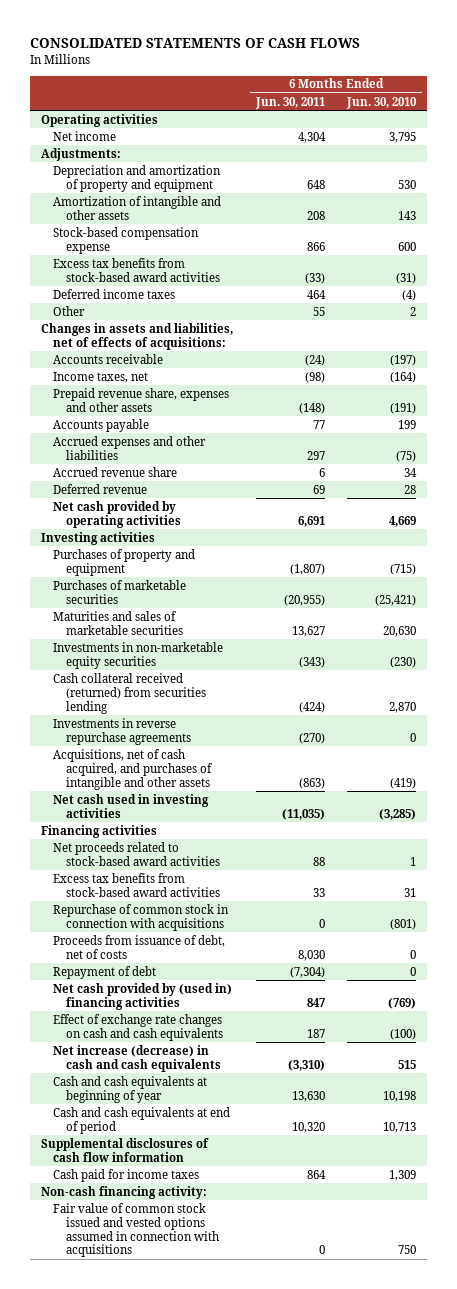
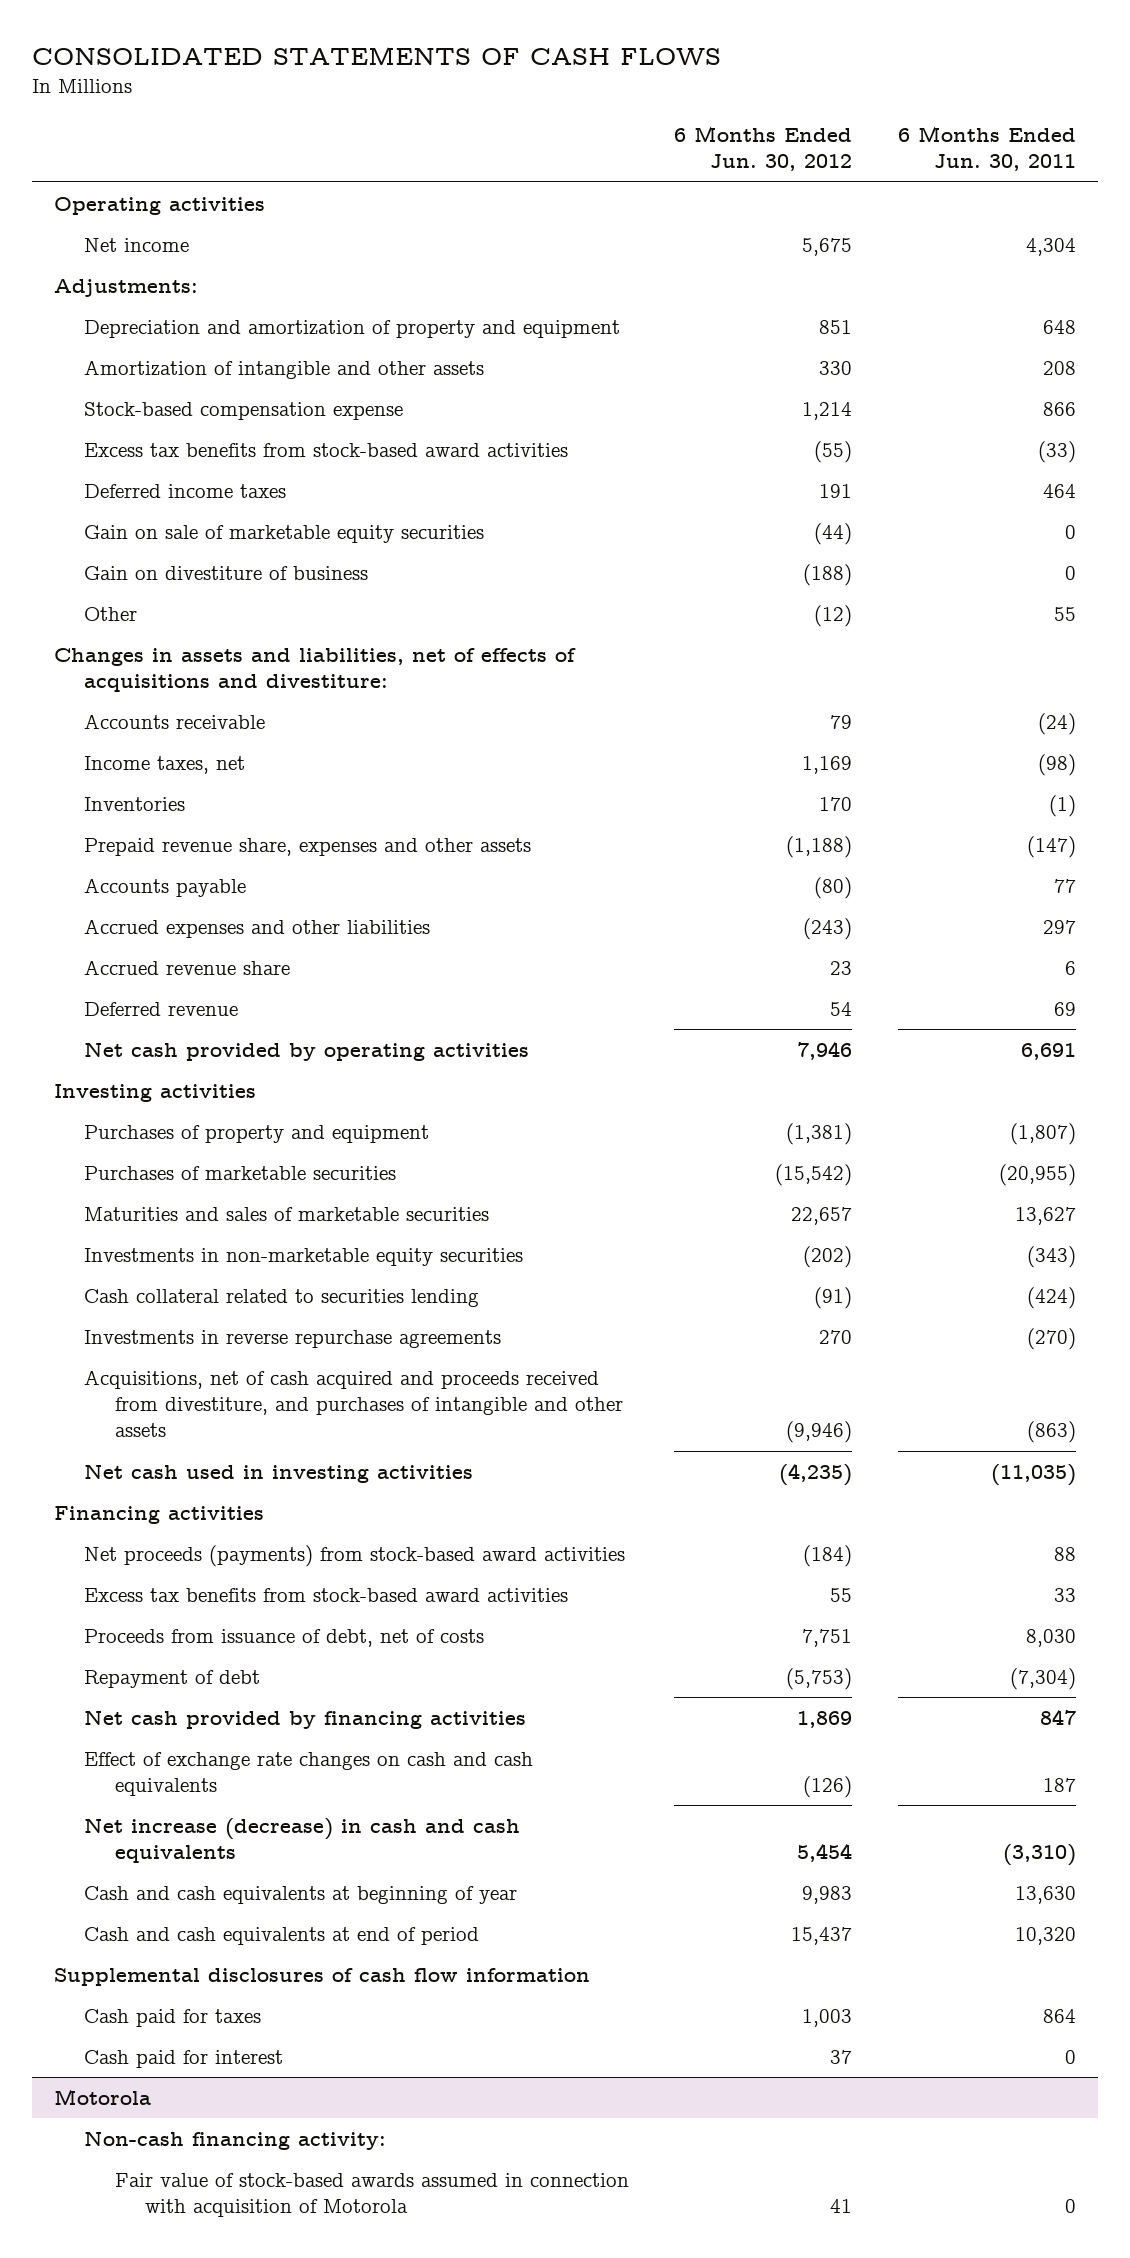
[345,96,417,109] Jun. 30, 2010 -> none
none -> [674,126,853,172] 6 Months Ended Jun. 30, 2012
none -> [84,524,485,543] Gain on sale of marketable equity securities
none -> [84,565,369,580] Gain on divestiture of business
[41,322,234,350] Changes in assets and liabilities, net of effects of acquisitions: -> [54,647,577,693] Changes in assets and liabilities, net of effects of acquisitions and divestiture:
none -> [84,796,186,811] Inventories
[298,402,325,414] (148) -> [1026,835,1076,858] (147)
[53,672,206,714] Cash collateral received (returned) from securities lending -> [84,1288,480,1307] Cash collateral related to securities lending
[53,748,213,790] Acquisitions, net of cash acquired, and purchases of intangible and other assets -> [84,1369,623,1438] Acquisitions, net of cash acquired and proceeds received from divestiture, and purchases of intangible and other assets
[53,841,220,866] Net proceeds related to stock-based award activities -> [84,1544,626,1567] Net proceeds (payments) from stock-based award activities
[53,903,230,931] Repurchase of common stock in connection with acquisitions -> none
[53,982,233,1010] Net cash provided by (used in) financing activities -> [84,1709,527,1729] Net cash provided by financing activities
[53,1168,200,1182] Cash paid for income taxes -> [84,2008,262,2027] Cash paid for taxes
none -> [84,2049,284,2068] Cash paid for interest
none -> [54,2088,152,2105] Motorola
[53,1202,219,1258] Fair value of common stock issued and vested options assumed in connection with acquisitions -> [114,2172,629,2218] Fair value of stock-based awards assumed in connection with acquisition of Motorola

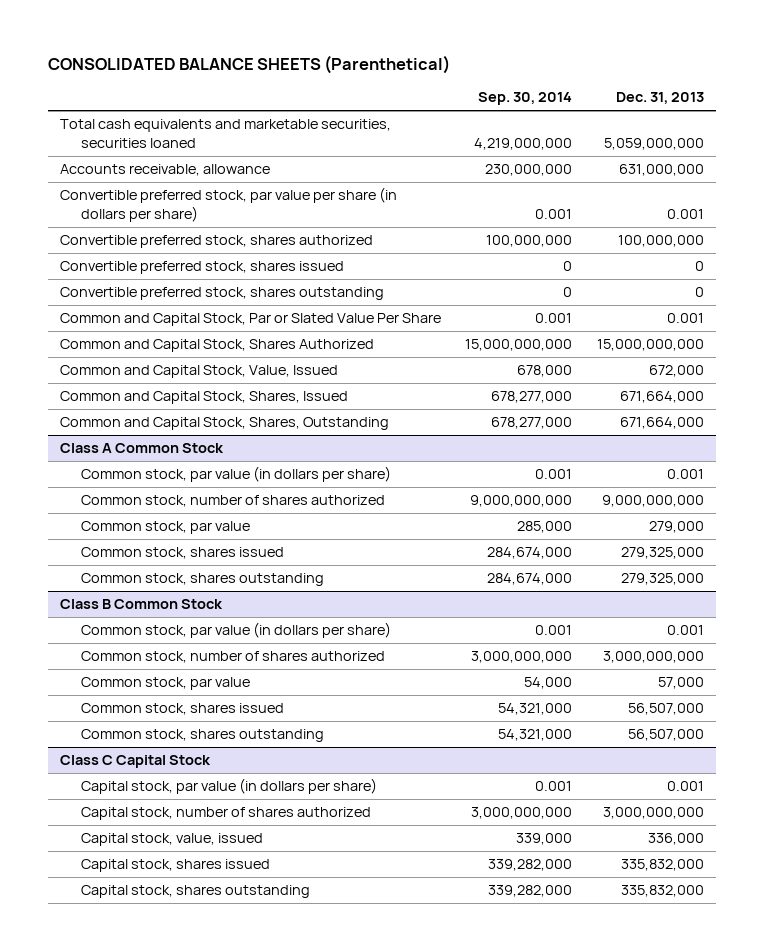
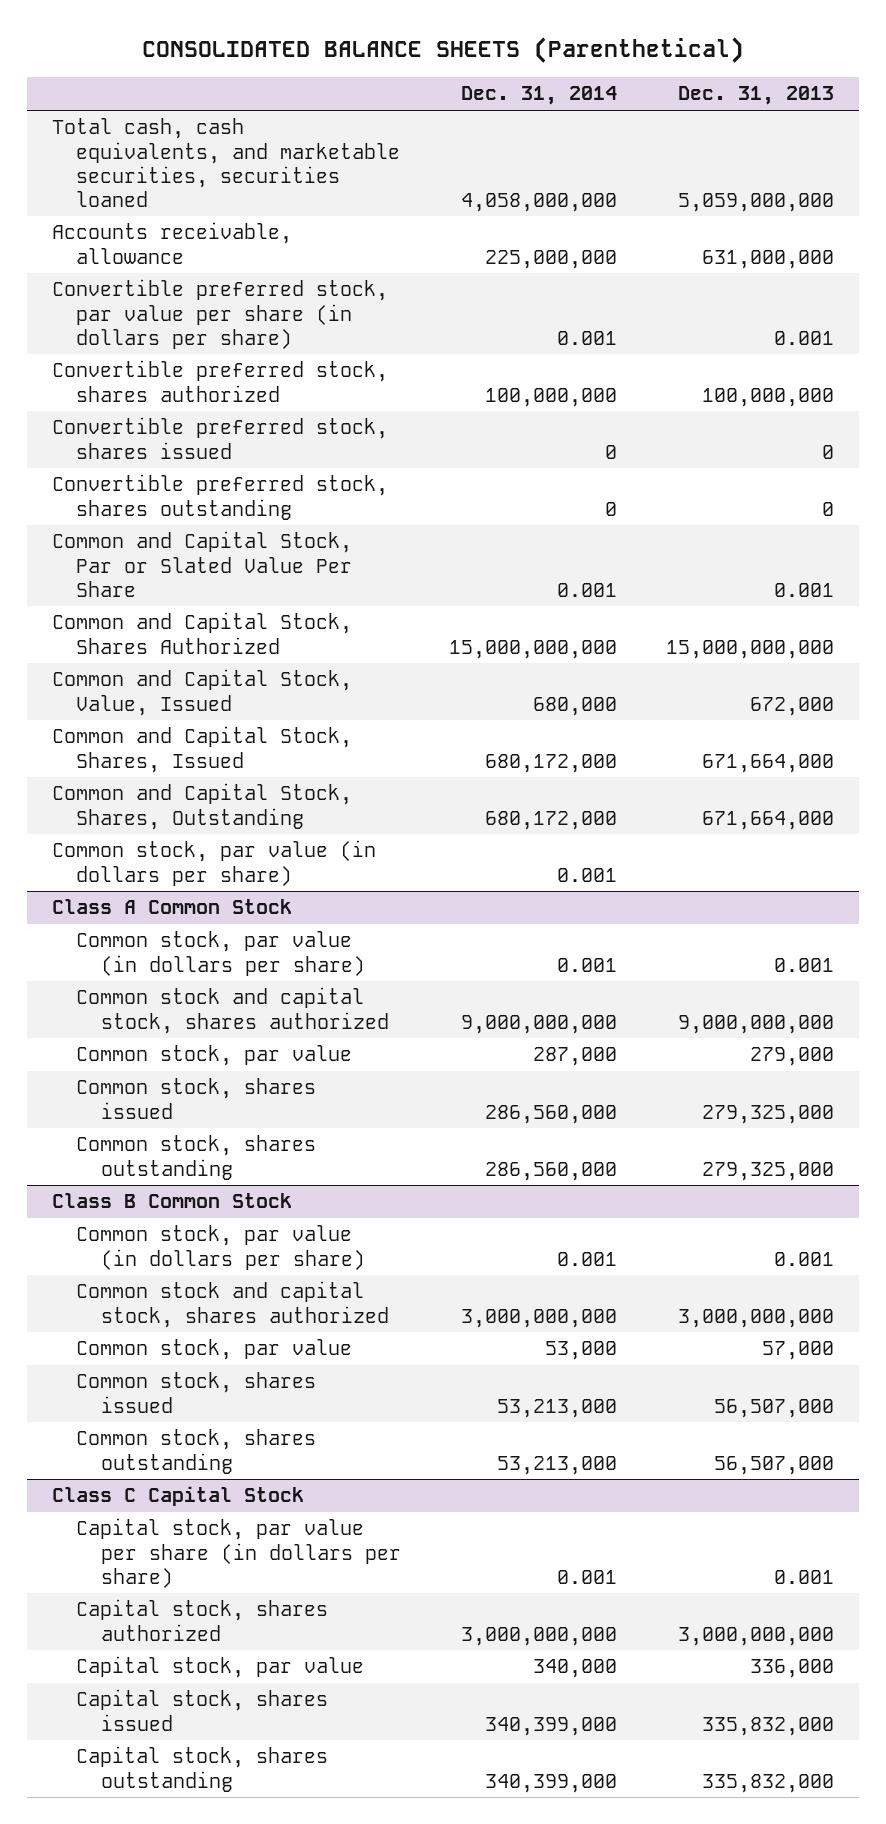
[478,92,573,106] Sep. 30, 2014 -> none
none -> [461,86,618,106] Dec. 31, 2014
[59,119,391,148] Total cash equivalents and marketable securities, securities loaned -> [51,118,401,207] Total cash, cash equivalents, and marketable securities, securities loaned
none -> [51,840,376,886] Common stock, par value (in dollars per share)
[80,495,385,508] Common stock, number of shares authorized -> [76,987,389,1034] Common stock and capital stock, shares authorized
[80,651,385,664] Common stock, number of shares authorized -> [76,1281,389,1328] Common stock and capital stock, shares authorized
[80,778,377,795] Capital stock, par value (in dollars per share) -> [76,1518,401,1588] Capital stock, par value per share (in dollars per share)
[80,807,371,821] Capital stock, number of shares authorized -> [76,1599,329,1641] Capital stock, shares authorized
[80,833,263,847] Capital stock, value, issued -> [76,1656,365,1679] Capital stock, par value

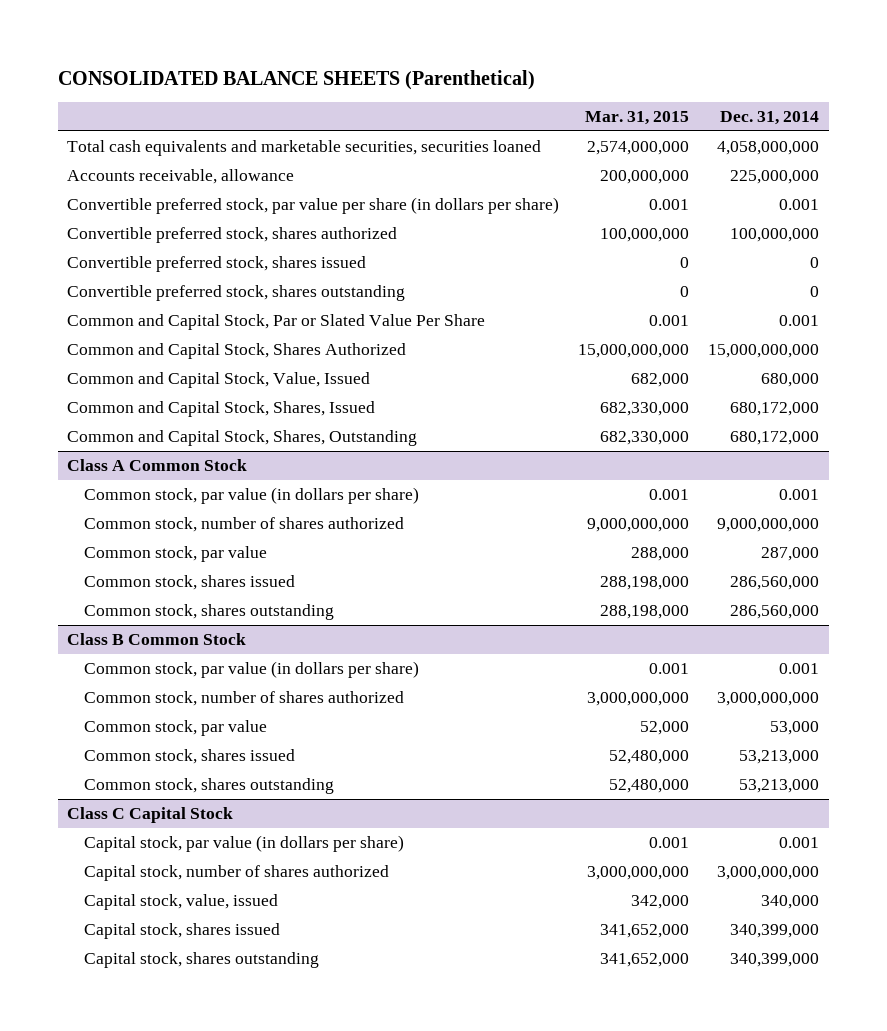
[678,86,835,106] Dec. 31, 2013 -> none
none -> [585,110,690,125] Mar. 31, 2015
[51,118,401,207] Total cash, cash equivalents, and marketable securities, securities loaned -> [67,139,542,156] Total cash equivalents and marketable securities, securities loaned
[51,840,376,886] Common stock, par value (in dollars per share) -> none
[76,987,389,1034] Common stock and capital stock, shares authorized -> [83,516,404,532] Common stock, number of shares authorized
[76,1281,389,1328] Common stock and capital stock, shares authorized -> [83,690,404,706] Common stock, number of shares authorized
[76,1518,401,1588] Capital stock, par value per share (in dollars per share) -> [83,834,404,852] Capital stock, par value (in dollars per share)
[76,1599,329,1641] Capital stock, shares authorized -> [83,864,389,881] Capital stock, number of shares authorized
[76,1656,365,1679] Capital stock, par value -> [83,893,278,910] Capital stock, value, issued

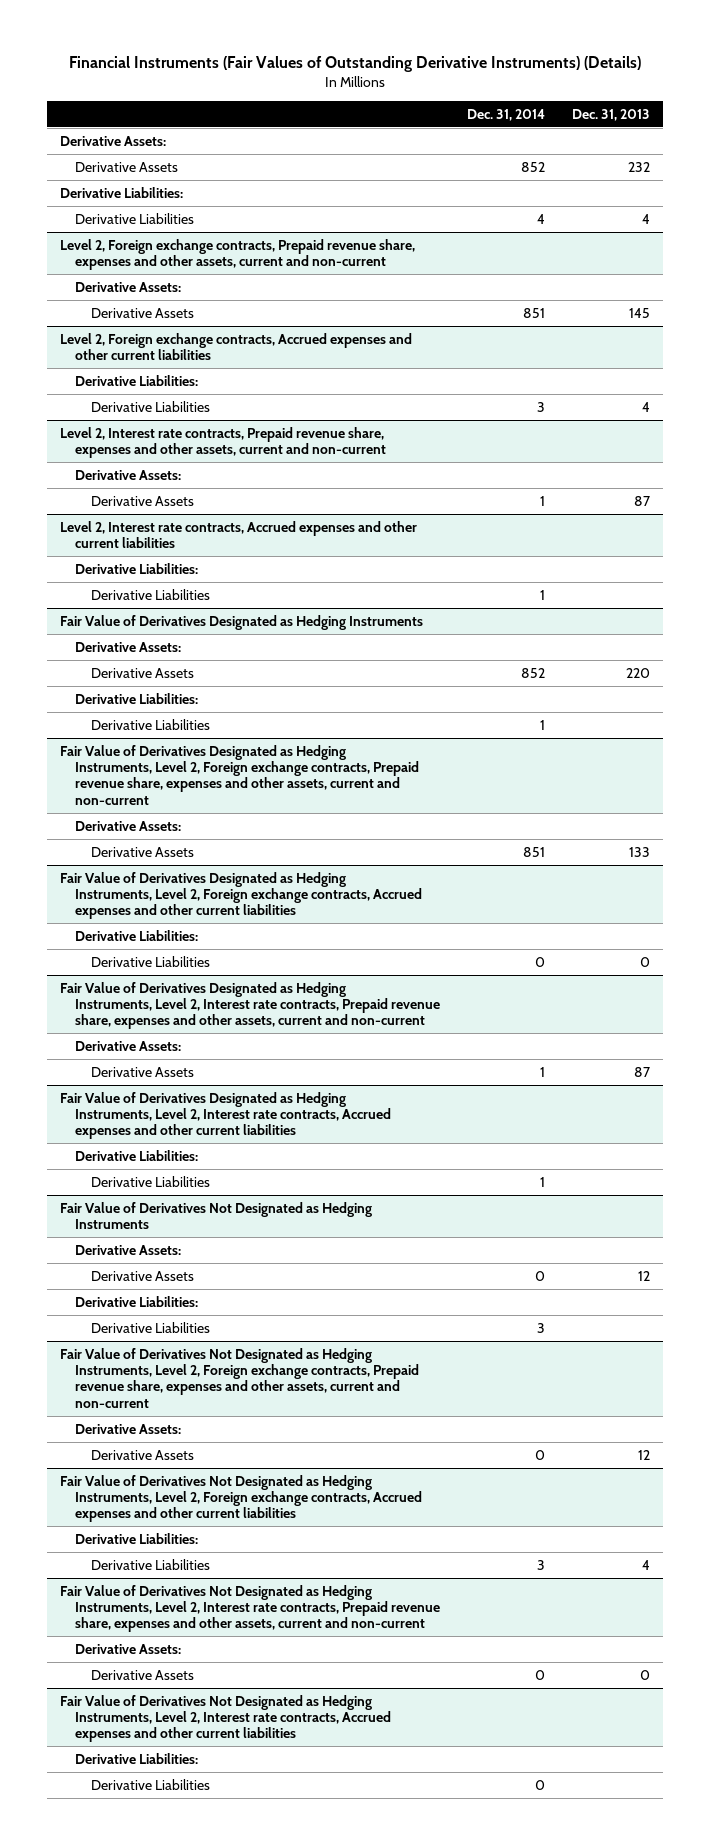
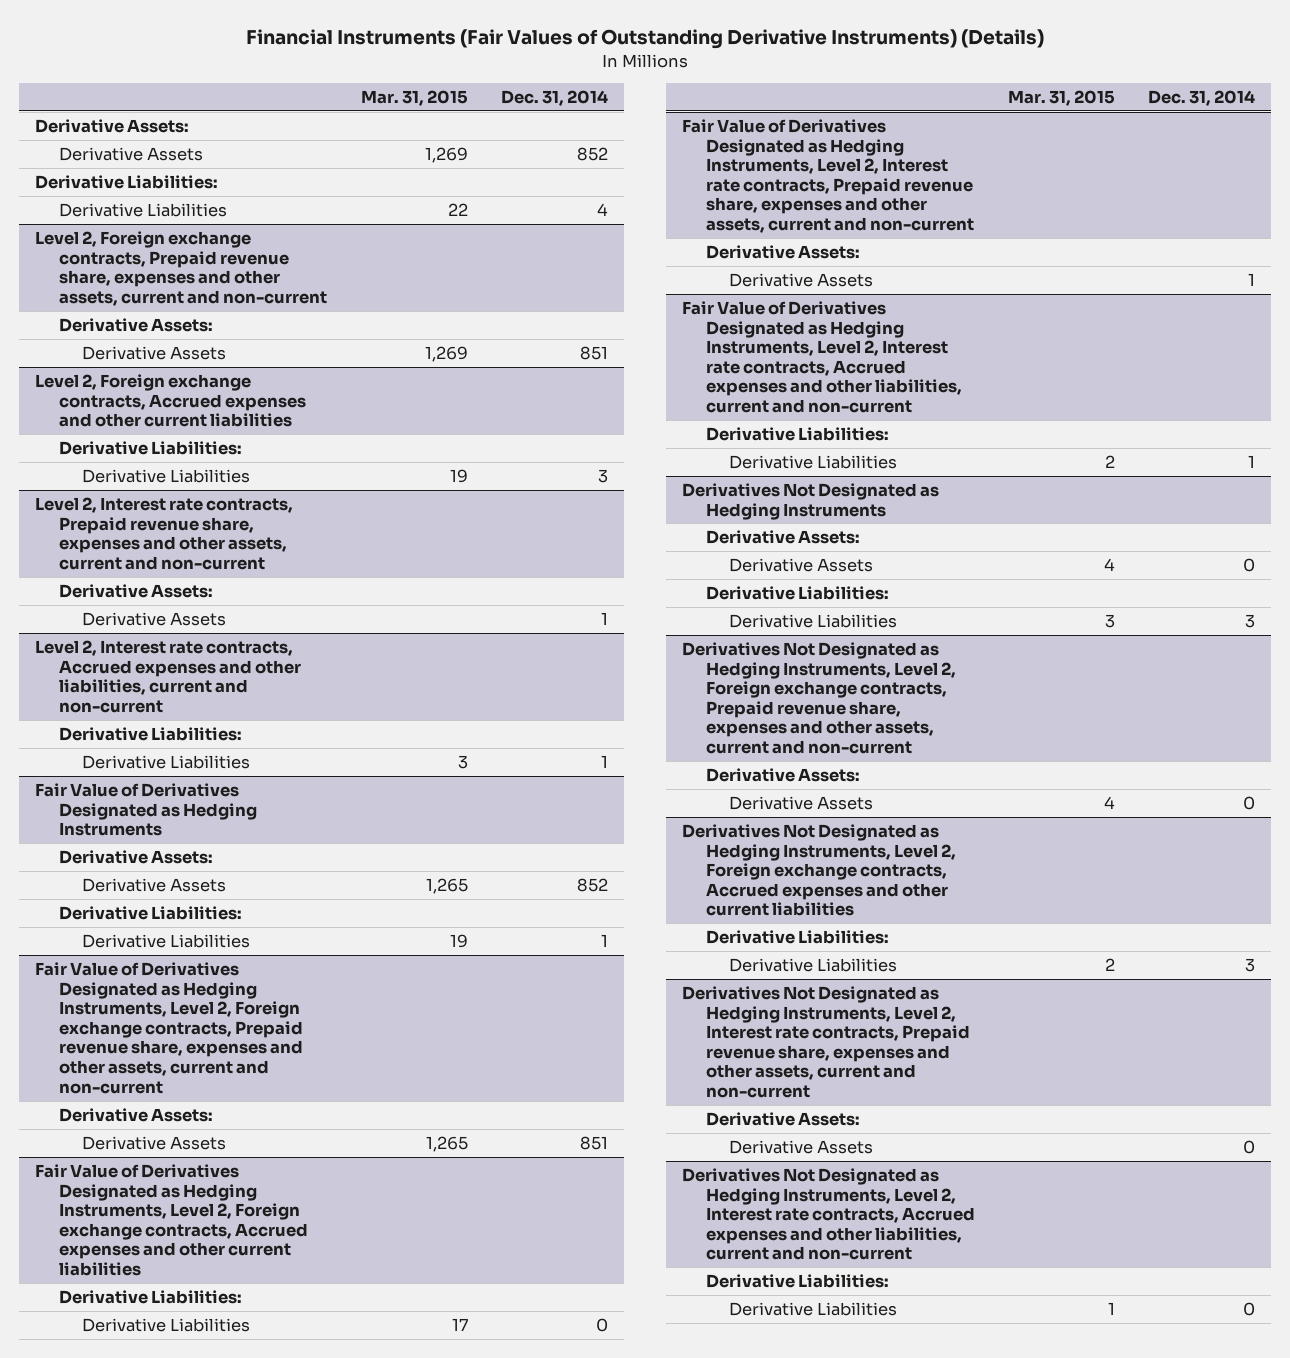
[571,108,650,121] Dec. 31, 2013 -> none
none -> [360,89,468,106] Mar. 31, 2015
[60,520,418,549] Level 2, Interest rate contracts, Accrued expenses and other current liabilities -> [35,639,301,713] Level 2, Interest rate contracts, Accrued expenses and other liabilities, current and non-current
[60,1091,392,1140] Fair Value of Derivatives Designated as Hedging Instruments, Level 2, Interest rate contracts, Accrued expenses and other current liabilities -> [682,300,962,414] Fair Value of Derivatives Designated as Hedging Instruments, Level 2, Interest rate contracts, Accrued expenses and other liabilities, current and non-current
[60,1201,373,1230] Fair Value of Derivatives Not Designated as Hedging Instruments -> [682,482,940,520] Derivatives Not Designated as Hedging Instruments
[60,1347,420,1408] Fair Value of Derivatives Not Designated as Hedging Instruments, Level 2, Foreign exchange contracts, Prepaid revenue share, expenses and other assets, current and non-current -> [682,641,956,755] Derivatives Not Designated as Hedging Instruments, Level 2, Foreign exchange contracts, Prepaid revenue share, expenses and other assets, current and non-current
[60,1474,423,1523] Fair Value of Derivatives Not Designated as Hedging Instruments, Level 2, Foreign exchange contracts, Accrued expenses and other current liabilities -> [682,823,956,917] Derivatives Not Designated as Hedging Instruments, Level 2, Foreign exchange contracts, Accrued expenses and other current liabilities
[60,1584,441,1633] Fair Value of Derivatives Not Designated as Hedging Instruments, Level 2, Interest rate contracts, Prepaid revenue share, expenses and other assets, current and non-current -> [682,985,970,1099] Derivatives Not Designated as Hedging Instruments, Level 2, Interest rate contracts, Prepaid revenue share, expenses and other assets, current and non-current
[60,1694,392,1743] Fair Value of Derivatives Not Designated as Hedging Instruments, Level 2, Interest rate contracts, Accrued expenses and other current liabilities -> [682,1167,975,1261] Derivatives Not Designated as Hedging Instruments, Level 2, Interest rate contracts, Accrued expenses and other liabilities, current and non-current

